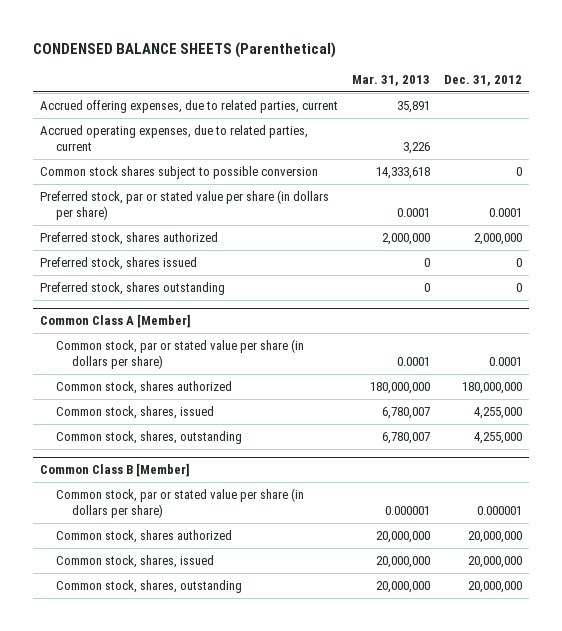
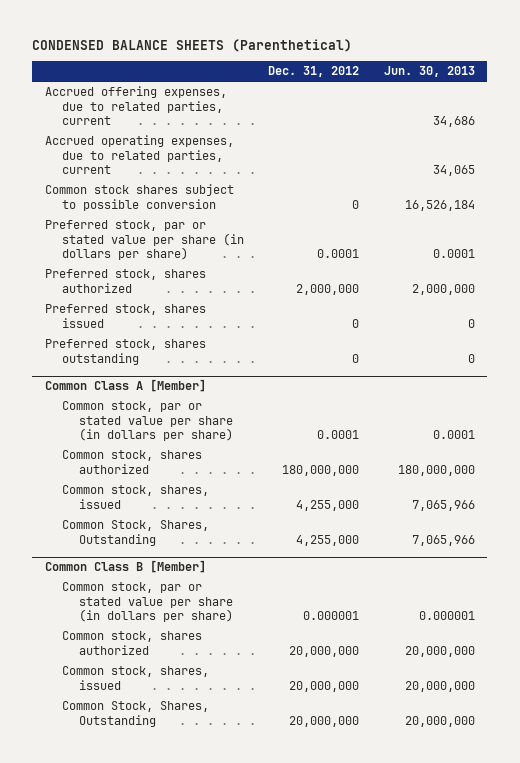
[352,74,431,86] Mar. 31, 2013 -> none
none -> [384,66,476,78] Jun. 30, 2013
[56,431,243,445] Common stock, shares, outstanding -> [61,520,209,546] Common Stock, Shares, Outstanding
[56,580,243,594] Common stock, shares, outstanding -> [61,701,209,727] Common Stock, Shares, Outstanding

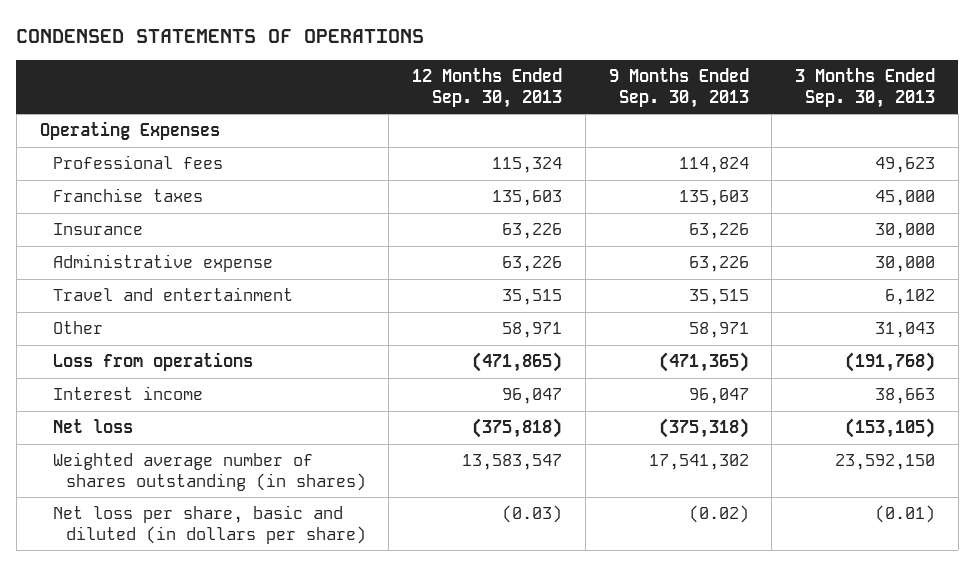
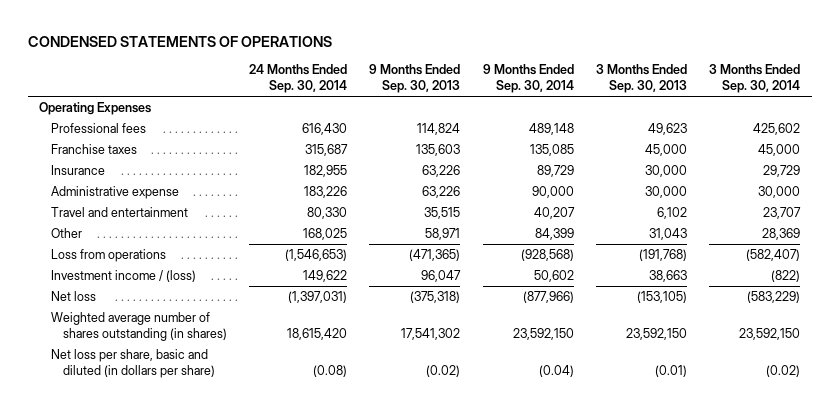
[412,68,563,108] 12 Months Ended Sep. 30, 2013 -> none
none -> [249,64,348,93] 24 Months Ended Sep. 30, 2014
none -> [482,64,574,93] 9 Months Ended Sep. 30, 2014
none -> [709,64,801,93] 3 Months Ended Sep. 30, 2014
[52,386,203,401] Interest income -> [50,270,196,283] Investment income / (loss)

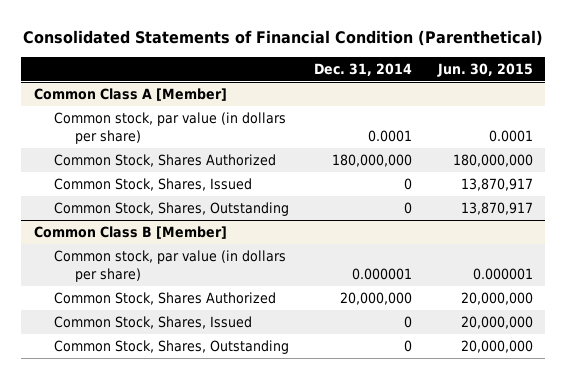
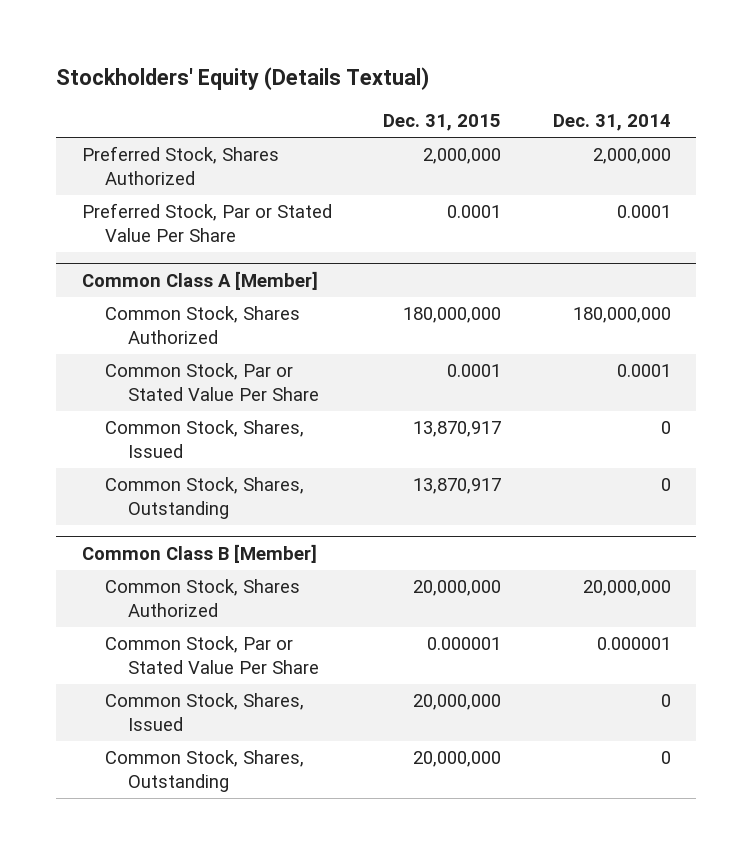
[23,29,544,46] Consolidated Statements of Financial Condition (Parenthetical) -> [56,67,430,91] Stockholders' Equity (Details Textual)
[436,62,533,77] Jun. 30, 2015 -> none
none -> [383,114,502,132] Dec. 31, 2015
none -> [82,146,280,185] Preferred Stock, Shares Authorized
none -> [82,203,333,242] Preferred Stock, Par or Stated Value Per Share
[54,112,287,144] Common stock, par value (in dollars per share) -> none
none -> [104,363,319,401] Common Stock, Par or Stated Value Per Share
[54,250,287,282] Common stock, par value (in dollars per share) -> none
none -> [104,636,319,674] Common Stock, Par or Stated Value Per Share

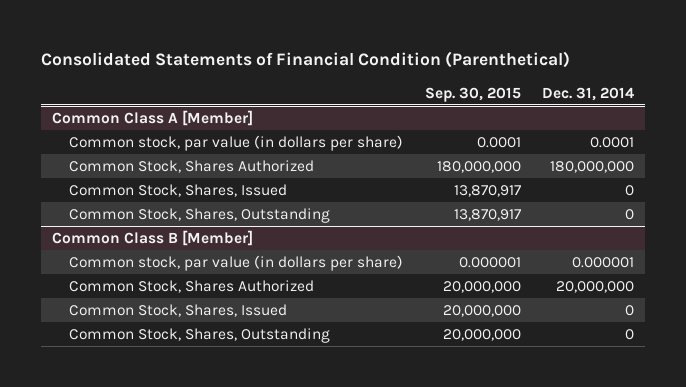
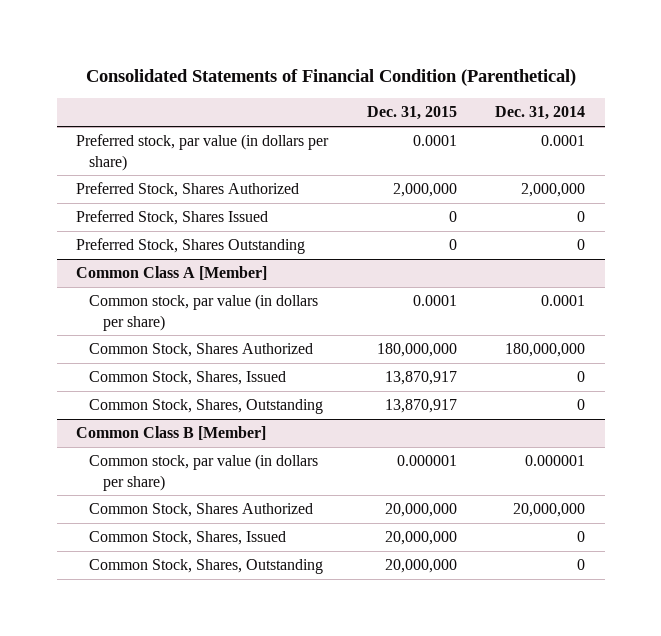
[424,86,521,102] Sep. 30, 2015 -> none
none -> [366,106,457,121] Dec. 31, 2015
none -> [75,134,329,171] Preferred stock, par value (in dollars per share)
none -> [75,182,299,198] Preferred Stock, Shares Authorized
none -> [75,210,268,226] Preferred Stock, Shares Issued
none -> [75,238,305,255] Preferred Stock, Shares Outstanding

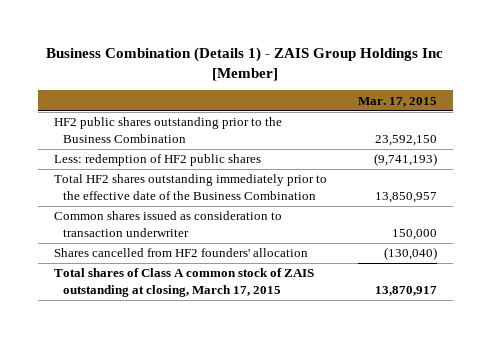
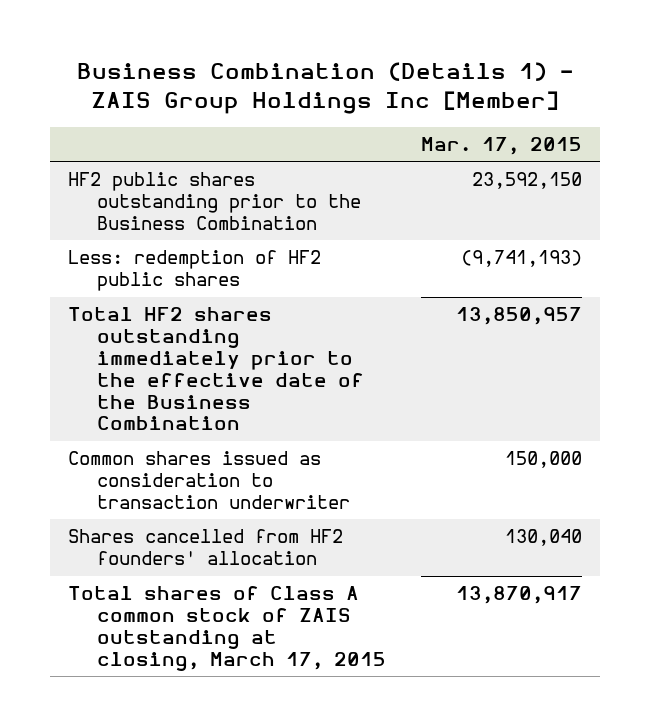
[384,247,438,261] (130,040) -> [505,529,583,547] 130,040

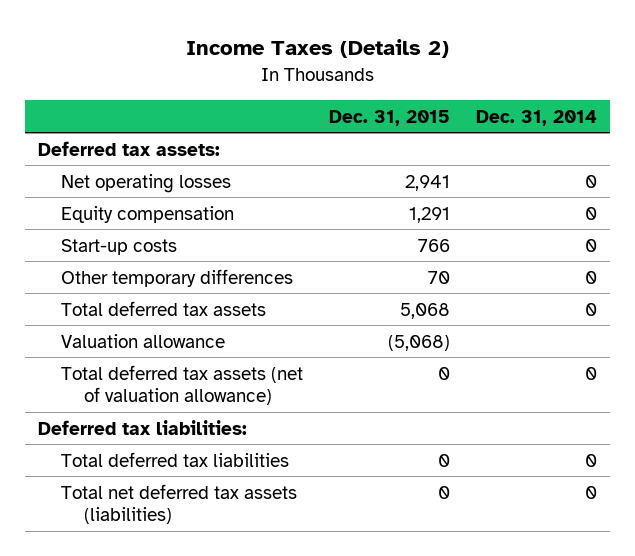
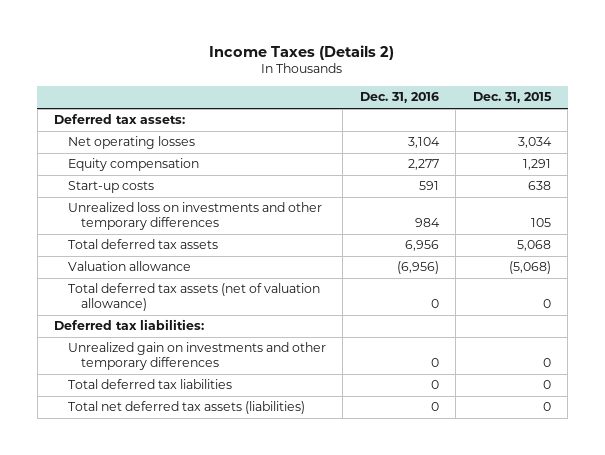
[475,109,597,126] Dec. 31, 2014 -> none
none -> [359,92,439,104] Dec. 31, 2016
[405,174,451,191] 2,941 -> [517,137,552,149] 3,034
[61,268,294,287] Other temporary differences -> none
[418,238,451,252] 766 -> [527,181,551,191] 638
none -> [67,202,322,230] Unrealized loss on investments and other temporary differences
none -> [67,342,326,370] Unrealized gain on investments and other temporary differences

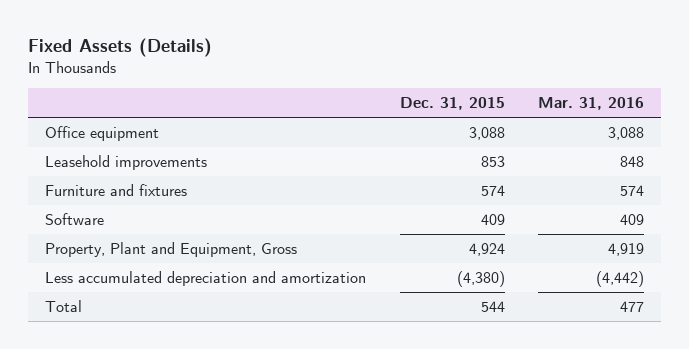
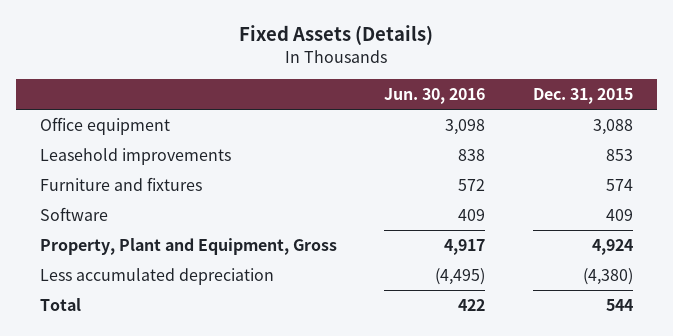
[538,97,645,111] Mar. 31, 2016 -> none
none -> [384,88,486,105] Jun. 30, 2016
[44,270,366,286] Less accumulated depreciation and amortization -> [39,267,274,285] Less accumulated depreciation

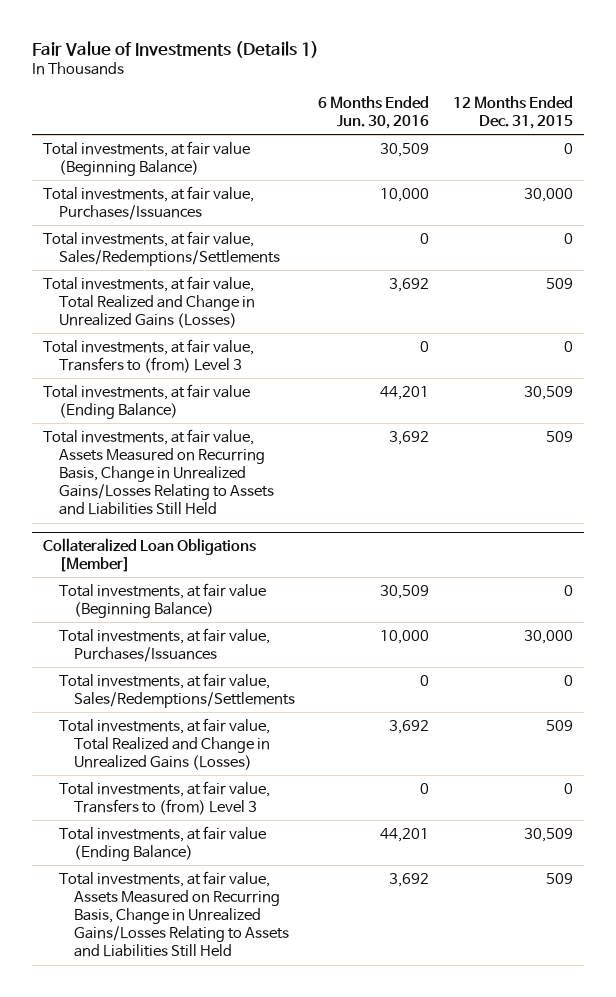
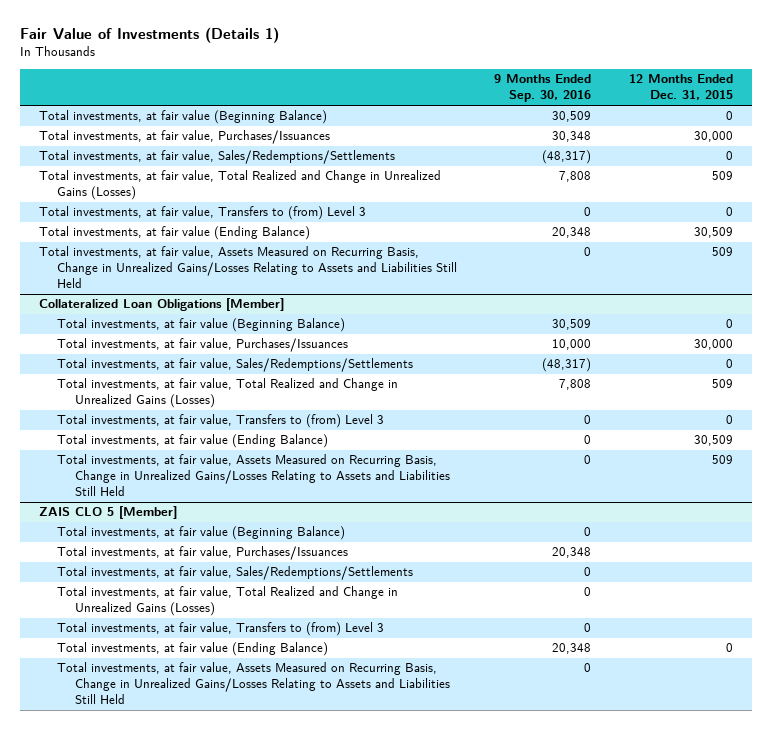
[318,95,430,129] 6 Months Ended Jun. 30, 2016 -> none
none -> [494,74,592,103] 9 Months Ended Sep. 30, 2016
none -> [38,506,177,520] ZAIS CLO 5 [Member]
none -> [56,526,345,541] Total investments, at fair value (Beginning Balance)
none -> [56,546,348,561] Total investments, at fair value, Purchases/Issuances
none -> [56,566,413,581] Total investments, at fair value, Sales/Redemptions/Settlements
none -> [56,586,398,617] Total investments, at fair value, Total Realized and Change in Unrealized Gains (Losses)
none -> [56,622,384,637] Total investments, at fair value, Transfers to (from) Level 3
none -> [56,642,328,657] Total investments, at fair value (Ending Balance)
none -> [56,662,450,705] Total investments, at fair value, Assets Measured on Recurring Basis, Change in Unrealized Gains/Losses Relating to Assets and Liabilities Still Held

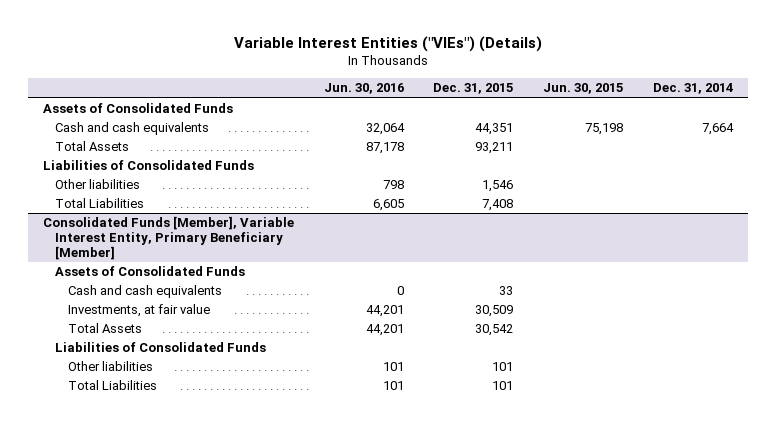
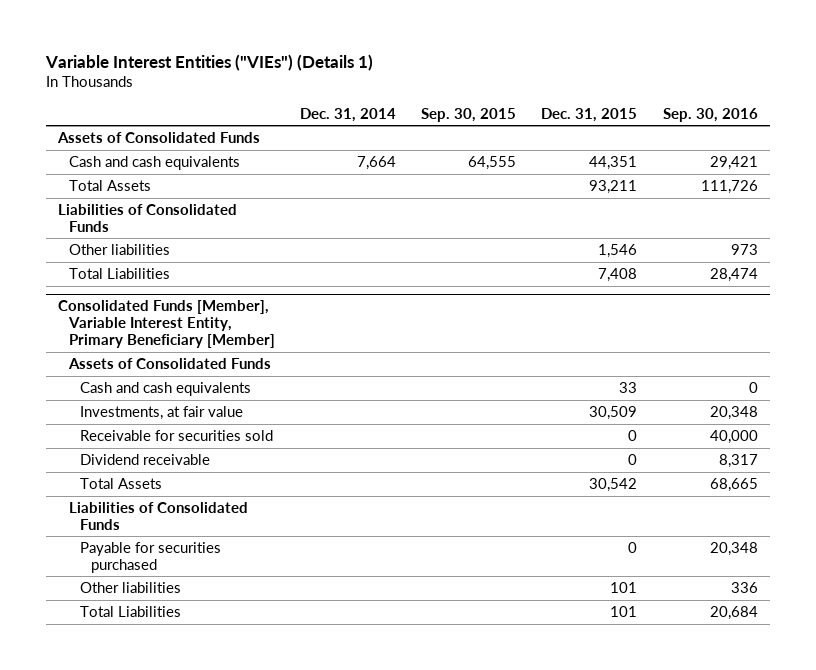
[233,35,542,52] Variable Interest Entities ("VIEs") (Details) -> [44,53,373,71] Variable Interest Entities ("VIEs") (Details 1)
[323,83,404,95] Jun. 30, 2016 -> none
[543,83,624,95] Jun. 30, 2015 -> none
none -> [421,107,517,122] Sep. 30, 2015
none -> [662,107,758,122] Sep. 30, 2016
none -> [80,429,274,441] Receivable for securities sold
none -> [80,453,211,465] Dividend receivable
none -> [80,541,222,573] Payable for securities purchased

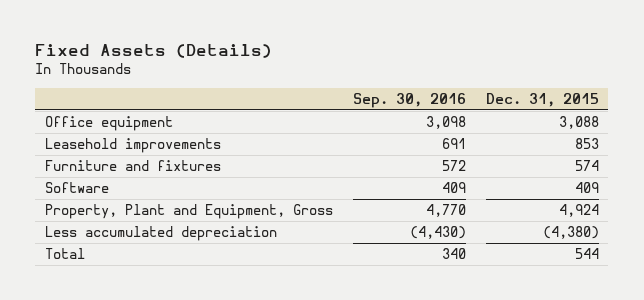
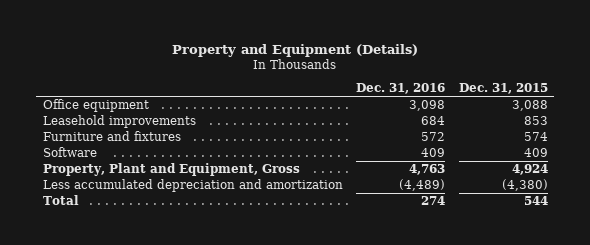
[35,44,273,59] Fixed Assets (Details) -> [172,43,419,57] Property and Equipment (Details)
[352,92,466,108] Sep. 30, 2016 -> none
none -> [356,83,446,95] Dec. 31, 2016
[45,226,278,242] Less accumulated depreciation -> [42,179,343,193] Less accumulated depreciation and amortization

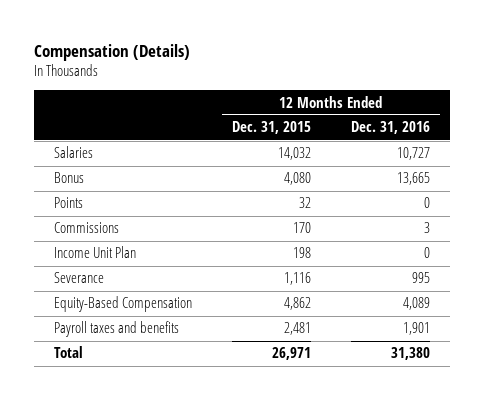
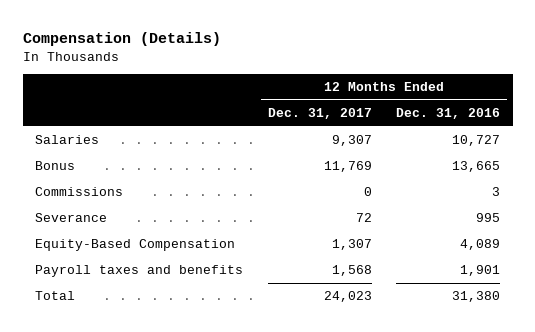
[232,121,312,135] Dec. 31, 2015 -> none
none -> [267,108,372,120] Dec. 31, 2017
[54,197,84,209] Points -> none
[54,246,137,259] Income Unit Plan -> none

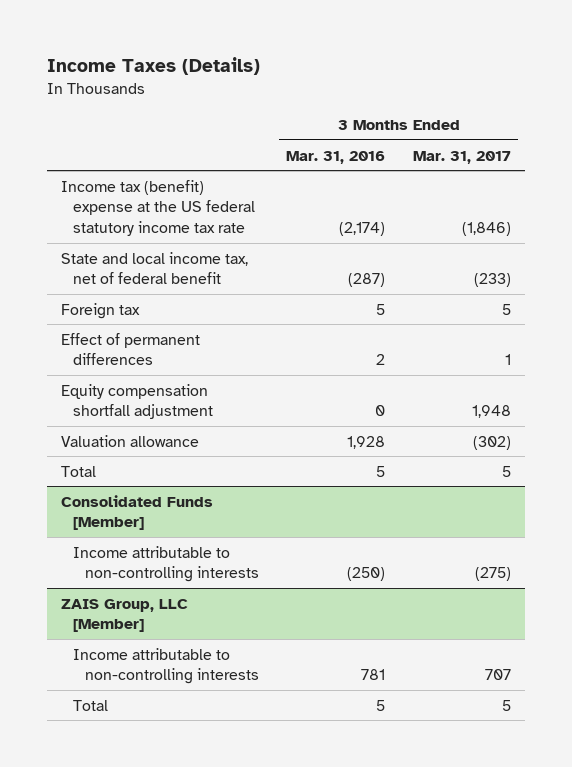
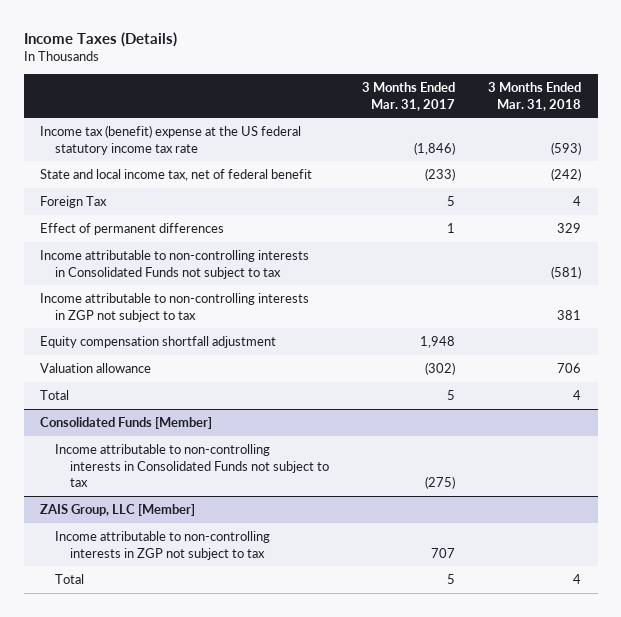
[286,150,386,164] Mar. 31, 2016 -> none
none -> [488,82,582,111] 3 Months Ended Mar. 31, 2018
[60,302,140,319] Foreign tax -> [40,195,108,208] Foreign Tax
none -> [40,249,310,279] Income attributable to non-controlling interests in Consolidated Funds not subject to tax
none -> [40,292,310,322] Income attributable to non-controlling interests in ZGP not subject to tax
[72,545,259,583] Income attributable to non-controlling interests -> [54,443,329,488] Income attributable to non-controlling interests in Consolidated Funds not subject to tax
[72,647,259,685] Income attributable to non-controlling interests -> [54,530,270,560] Income attributable to non-controlling interests in ZGP not subject to tax

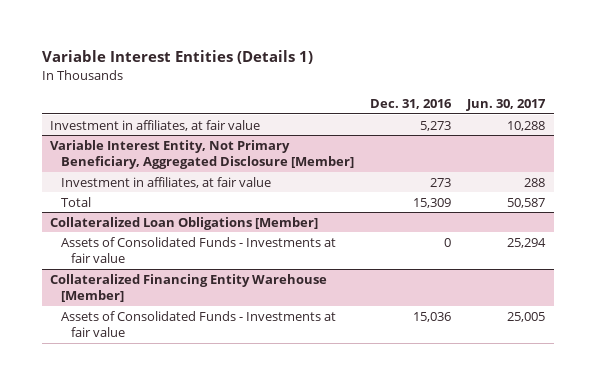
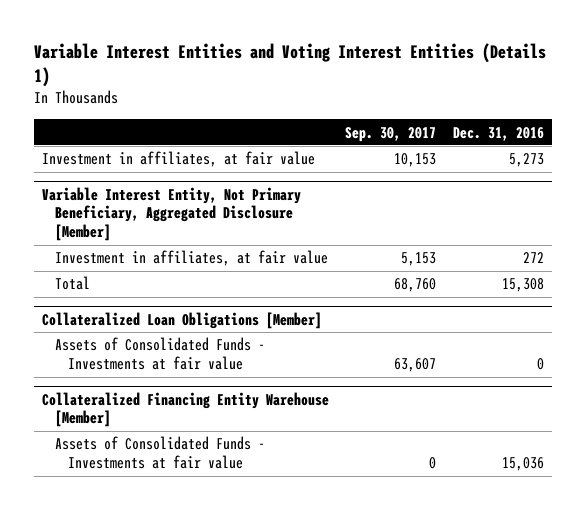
[41,50,313,65] Variable Interest Entities (Details 1) -> [33,42,546,88] Variable Interest Entities and Voting Interest Entities (Details 1)
[466,99,547,112] Jun. 30, 2017 -> none
none -> [345,126,437,142] Sep. 30, 2017
[430,177,452,187] 273 -> [522,252,544,264] 272
[413,197,452,208] 15,309 -> [501,278,544,293] 15,308

